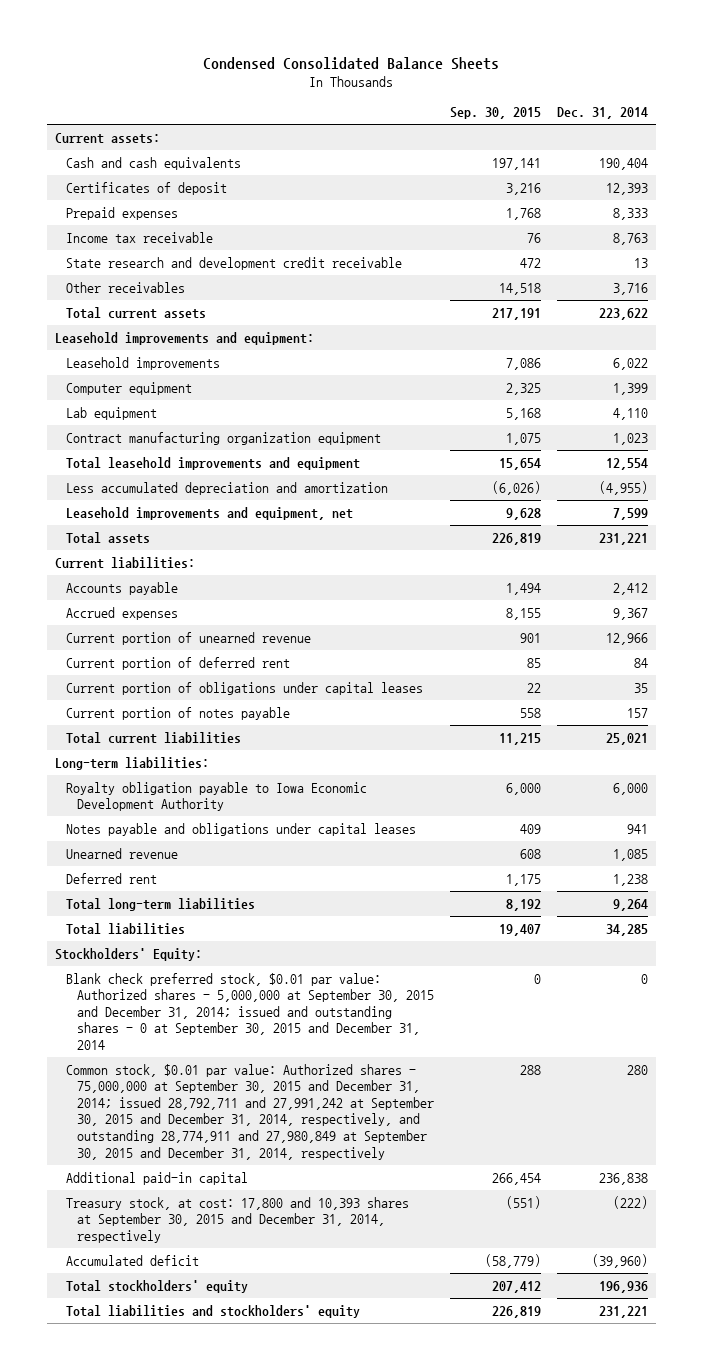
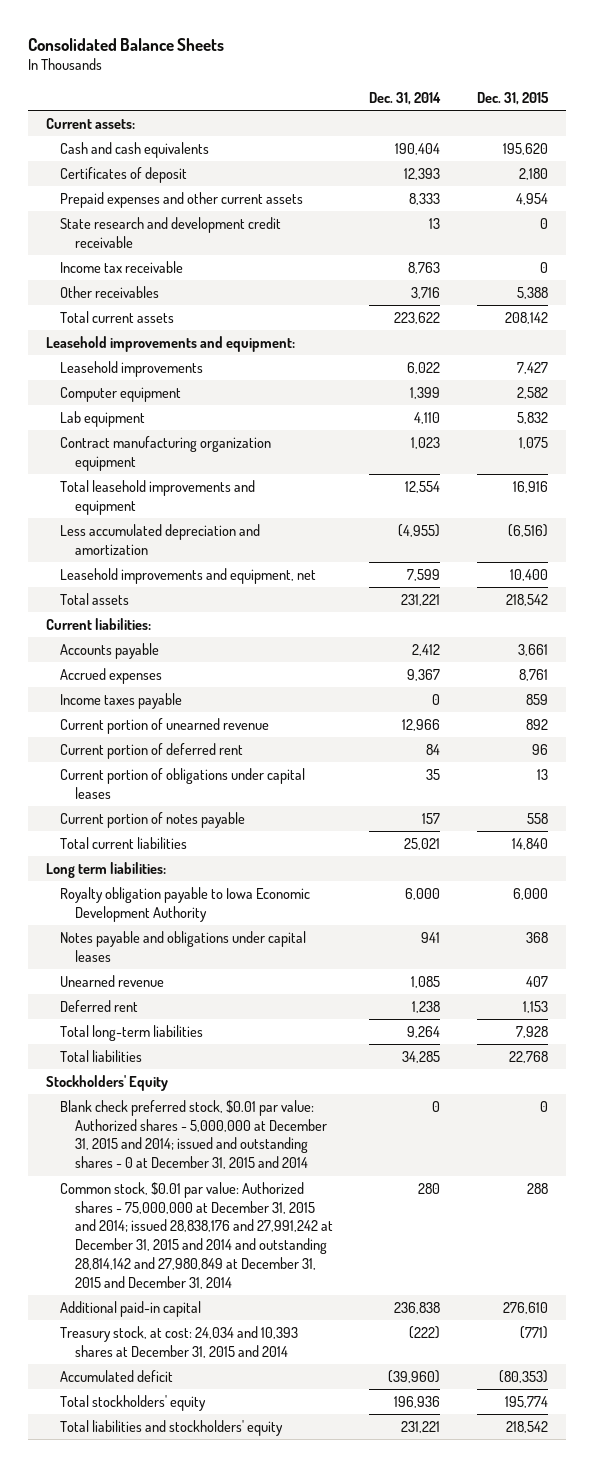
[203,56,500,70] Condensed Consolidated Balance Sheets -> [27,37,224,51] Consolidated Balance Sheets
[449,107,541,120] Sep. 30, 2015 -> none
none -> [476,91,549,105] Dec. 31, 2015
[65,206,178,220] Prepaid expenses -> [60,191,304,208] Prepaid expenses and other current assets
[65,231,213,243] Income tax receivable -> [60,260,184,273] Income tax receivable
none -> [60,692,183,709] Income taxes payable
[55,756,210,770] Long-term liabilities: -> [46,861,167,878] Long term liabilities:
[55,947,203,961] Stockholders' Equity: -> [46,1074,169,1091] Stockholders' Equity
[65,972,434,1051] Blank check preferred stock, $0.01 par value: Authorized shares - 5,000,000 at September 30, 2015 and December 31, 2014; issued and outstanding shares - 0 at September 30, 2015 and December 31, 2014 -> [60,1099,327,1170] Blank check preferred stock, $0.01 par value: Authorized shares - 5,000,000 at December 31, 2015 and 2014; issued and outstanding shares - 0 at December 31, 2015 and 2014
[65,1063,434,1160] Common stock, $0.01 par value: Authorized shares - 75,000,000 at September 30, 2015 and December 31, 2014; issued 28,792,711 and 27,991,242 at September 30, 2015 and December 31, 2014, respectively, and outstanding 28,774,911 and 27,980,849 at September 30, 2015 and December 31, 2014, respectively -> [60,1181,333,1289] Common stock, $0.01 par value: Authorized shares - 75,000,000 at December 31, 2015 and 2014; issued 28,838,176 and 27,991,242 at December 31, 2015 and 2014 and outstanding 28,814,142 and 27,980,849 at December 31, 2015 and December 31, 2014
[65,1196,409,1243] Treasury stock, at cost: 17,800 and 10,393 shares at September 30, 2015 and December 31, 2014, respectively -> [60,1325,299,1358] Treasury stock, at cost: 24,034 and 10,393 shares at December 31, 2015 and 2014

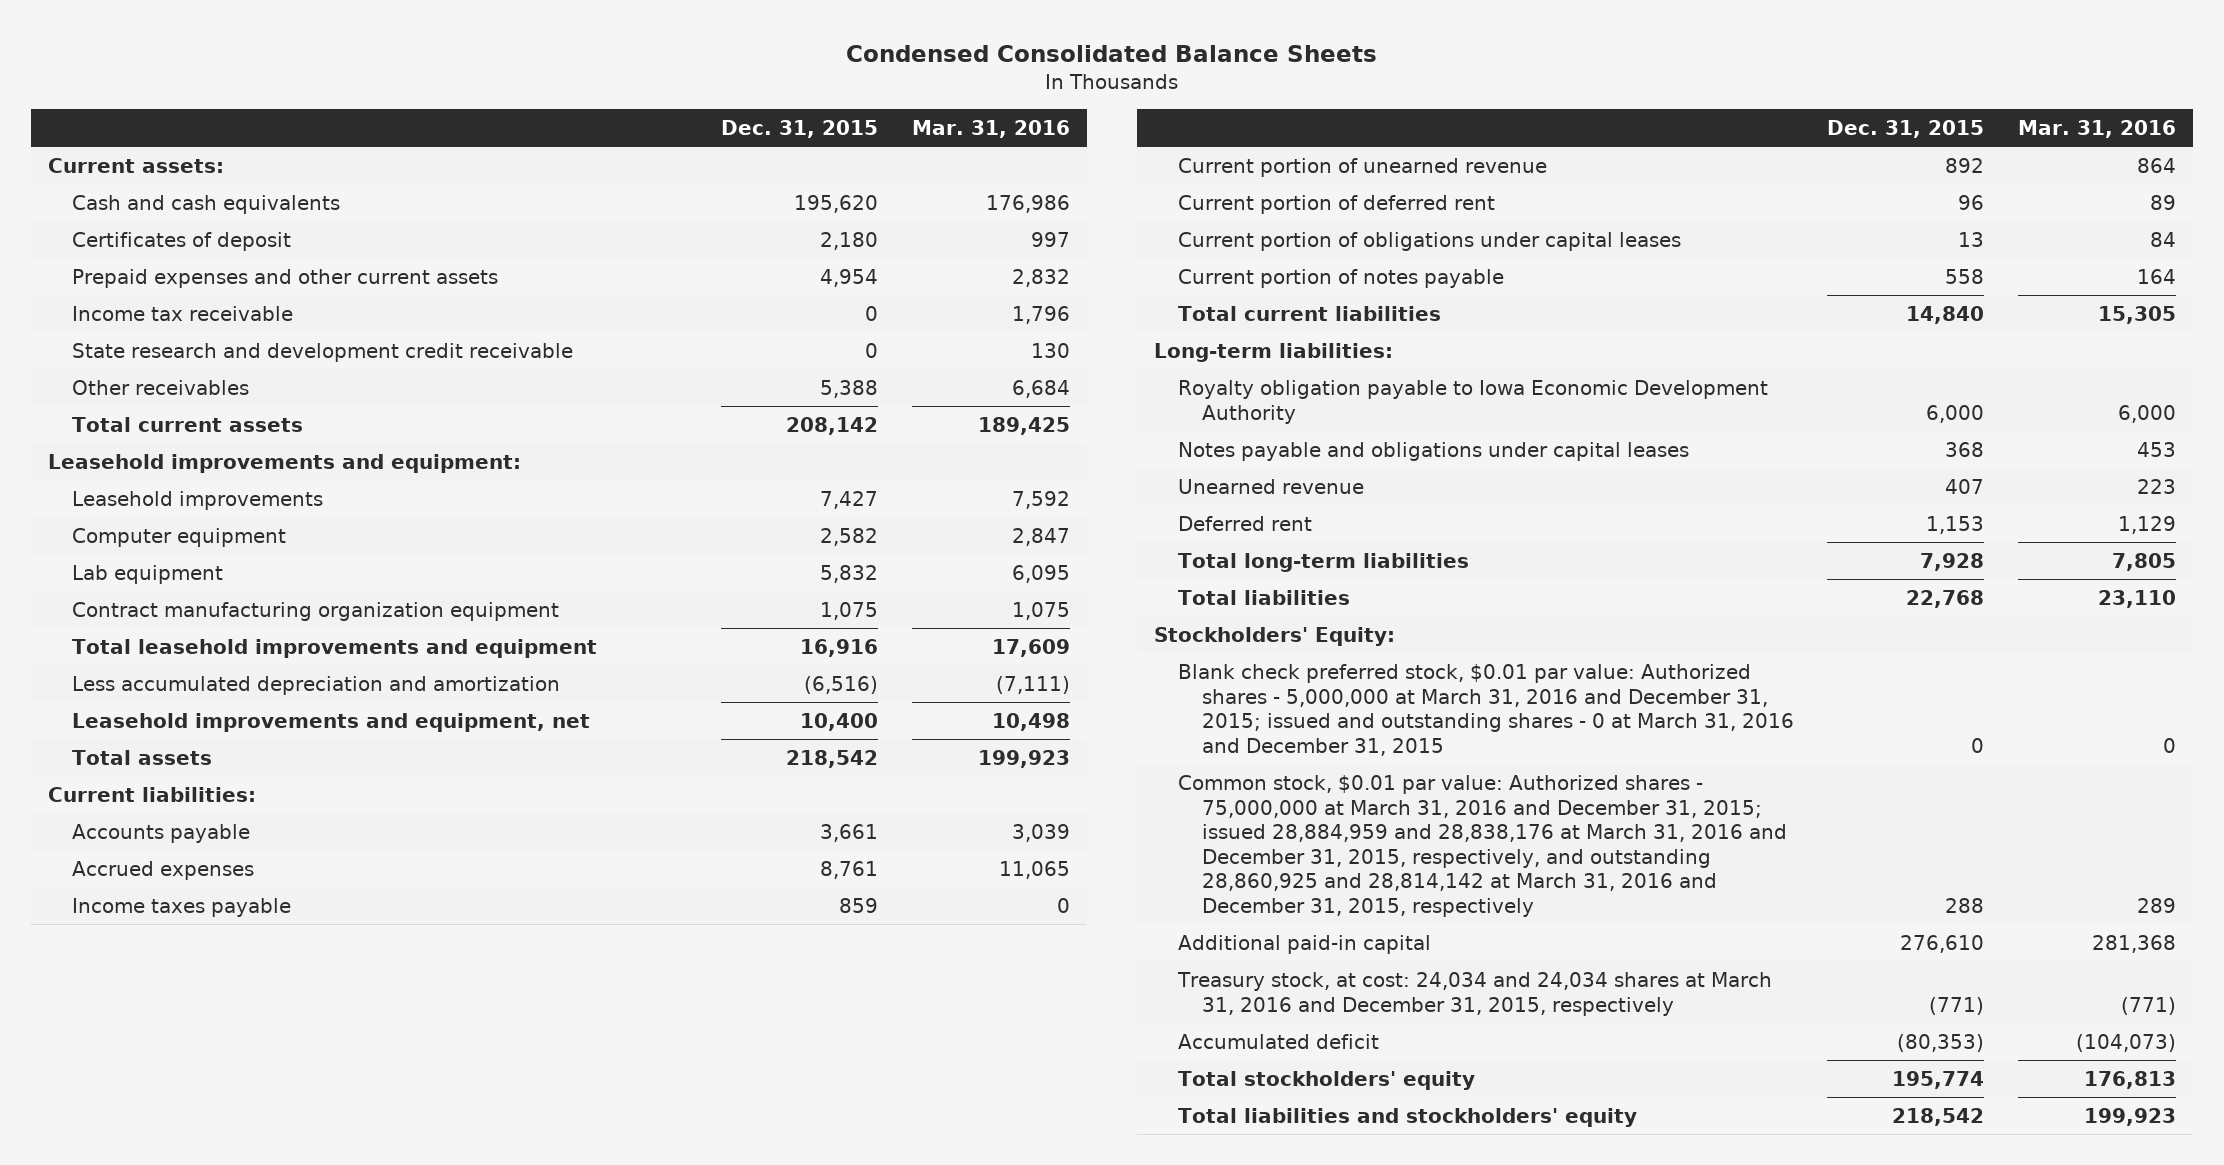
[27,37,224,51] Consolidated Balance Sheets -> [845,44,1377,62] Condensed Consolidated Balance Sheets
[369,91,442,105] Dec. 31, 2014 -> none
none -> [912,119,1071,138] Mar. 31, 2016
[60,216,282,248] State research and development credit receivable -> [71,342,573,362] State research and development credit receivable
[46,861,167,878] Long term liabilities: -> [1153,342,1393,362] Long-term liabilities:
[46,1074,169,1091] Stockholders' Equity -> [1153,626,1395,646] Stockholders' Equity:
[60,1099,327,1170] Blank check preferred stock, $0.01 par value: Authorized shares - 5,000,000 at December 31, 2015 and 2014; issued and outstanding shares - 0 at December 31, 2015 and 2014 -> [1177,663,1794,756] Blank check preferred stock, $0.01 par value: Authorized shares - 5,000,000 at March 31, 2016 and December 31, 2015; issued and outstanding shares - 0 at March 31, 2016 and December 31, 2015
[60,1181,333,1289] Common stock, $0.01 par value: Authorized shares - 75,000,000 at December 31, 2015 and 2014; issued 28,838,176 and 27,991,242 at December 31, 2015 and 2014 and outstanding 28,814,142 and 27,980,849 at December 31, 2015 and December 31, 2014 -> [1177,774,1787,917] Common stock, $0.01 par value: Authorized shares - 75,000,000 at March 31, 2016 and December 31, 2015; issued 28,884,959 and 28,838,176 at March 31, 2016 and December 31, 2015, respectively, and outstanding 28,860,925 and 28,814,142 at March 31, 2016 and December 31, 2015, respectively
[60,1325,299,1358] Treasury stock, at cost: 24,034 and 10,393 shares at December 31, 2015 and 2014 -> [1176,971,1772,1016] Treasury stock, at cost: 24,034 and 24,034 shares at March 31, 2016 and December 31, 2015, respectively

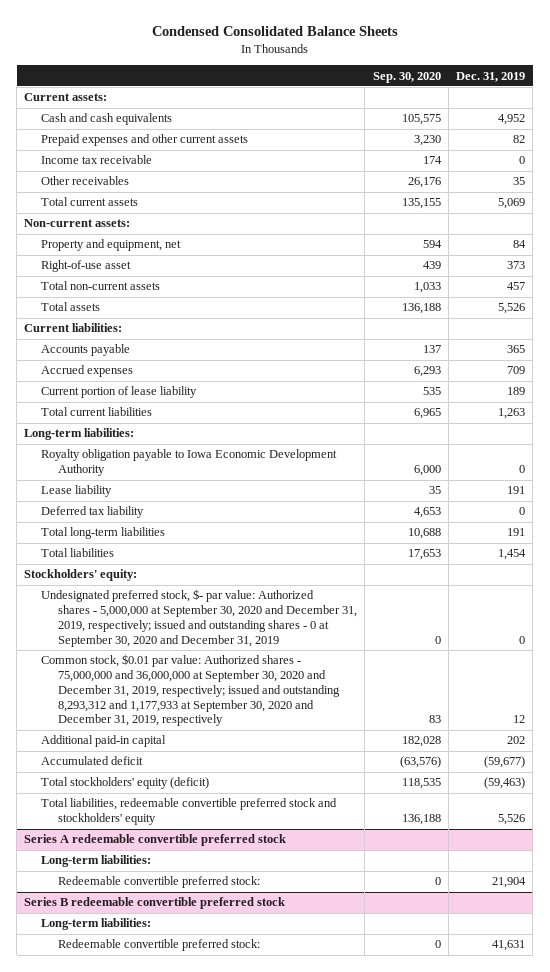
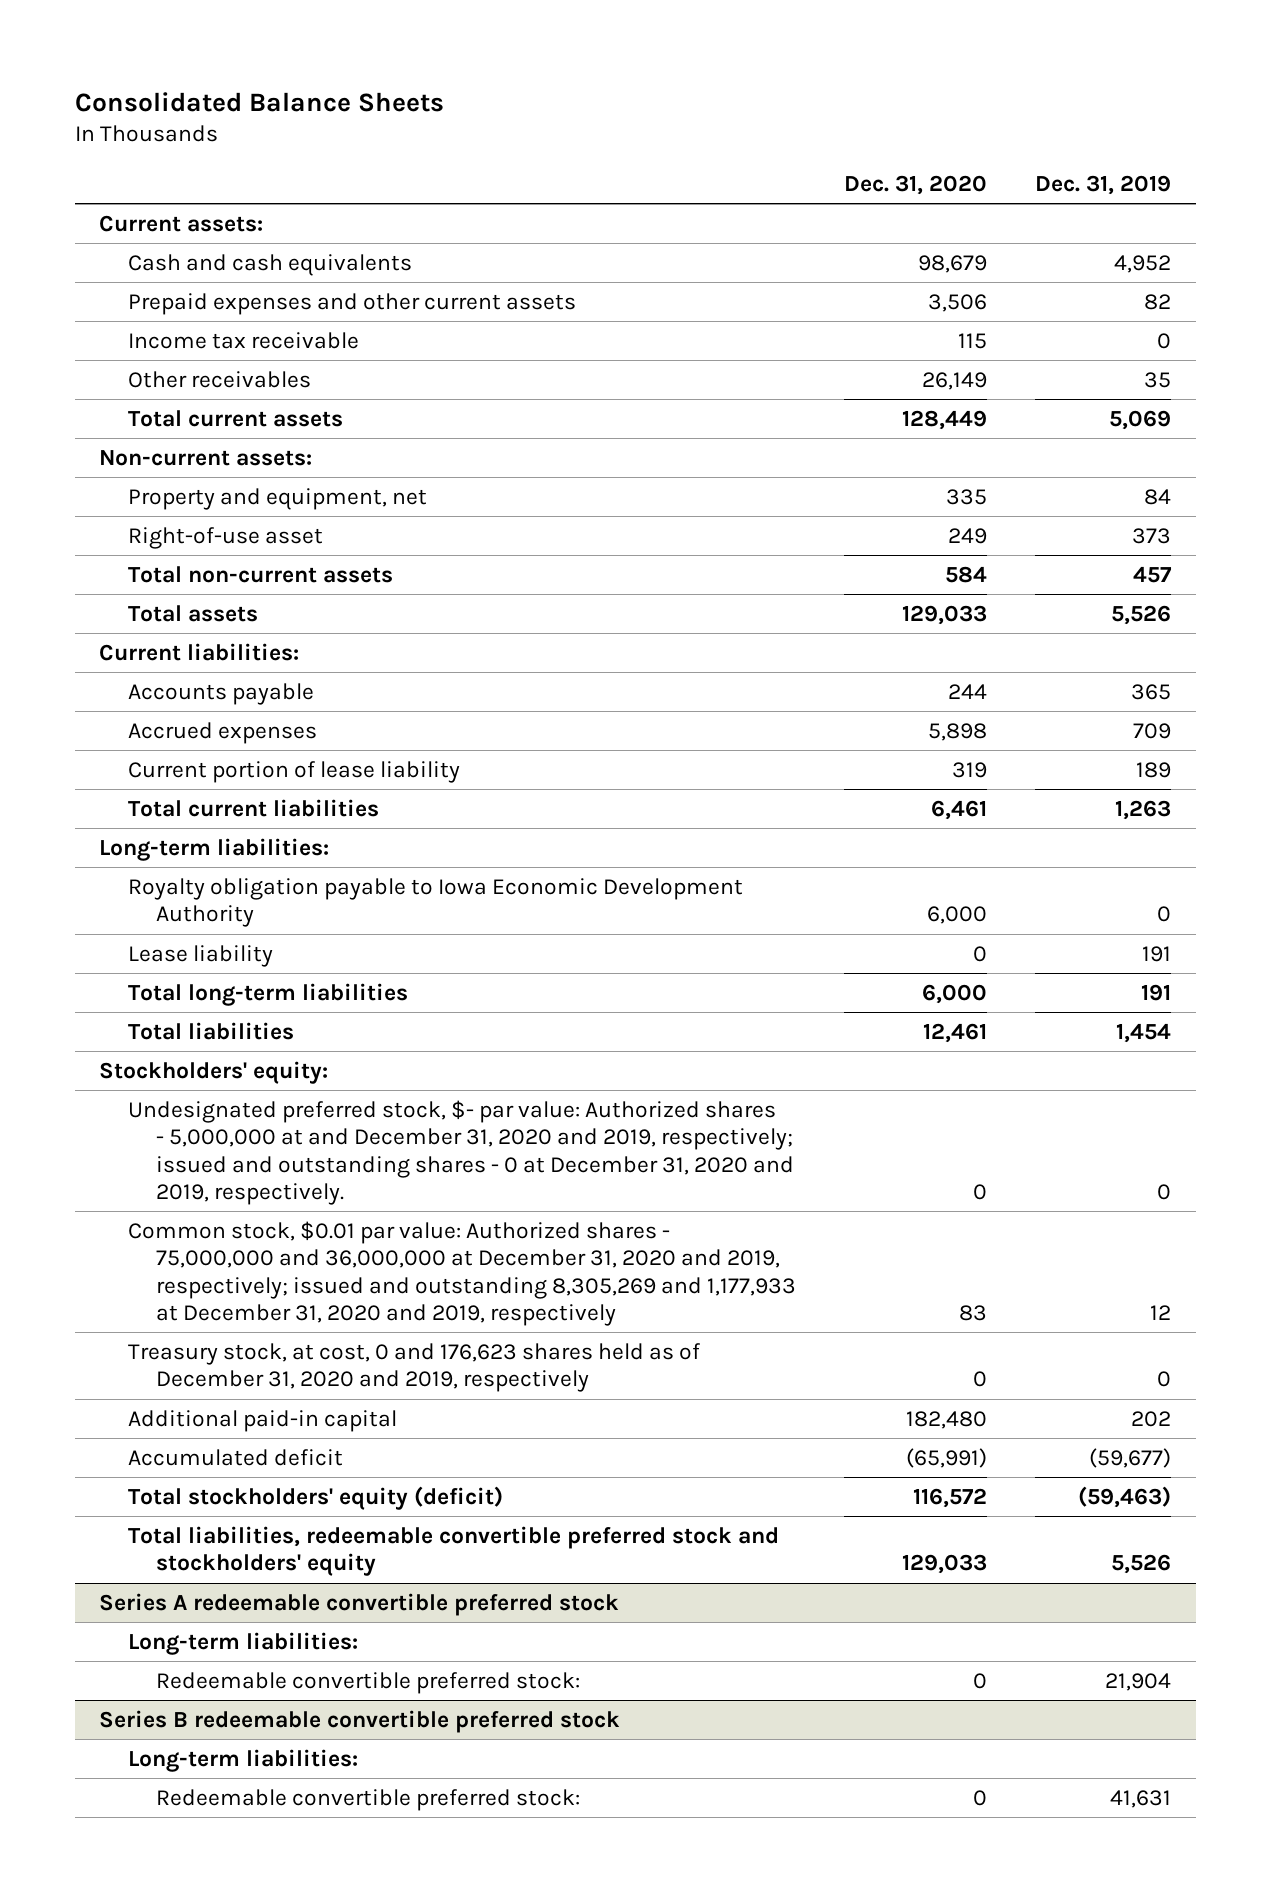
[151,25,398,36] Condensed Consolidated Balance Sheets -> [75,91,445,112] Consolidated Balance Sheets
[372,71,441,83] Sep. 30, 2020 -> none
none -> [844,175,988,196] Dec. 31, 2020
[41,506,145,519] Deferred tax liability -> none
[41,589,358,647] Undesignated preferred stock, $- par value: Authorized shares - 5,000,000 at September 30, 2020 and December 31, 2019, respectively; issued and outstanding shares - 0 at September 30, 2020 and December 31, 2019 -> [127,1099,795,1206] Undesignated preferred stock, $- par value: Authorized shares - 5,000,000 at and December 31, 2020 and 2019, respectively; issued and outstanding shares - 0 at December 31, 2020 and 2019, respectively.
[41,654,341,727] Common stock, $0.01 par value: Authorized shares - 75,000,000 and 36,000,000 at September 30, 2020 and December 31, 2019, respectively; issued and outstanding 8,293,312 and 1,177,933 at September 30, 2020 and December 31, 2019, respectively -> [127,1220,797,1327] Common stock, $0.01 par value: Authorized shares - 75,000,000 and 36,000,000 at December 31, 2020 and 2019, respectively; issued and outstanding 8,305,269 and 1,177,933 at December 31, 2020 and 2019, respectively
none -> [127,1342,700,1393] Treasury stock, at cost, 0 and 176,623 shares held as of December 31, 2020 and 2019, respectively

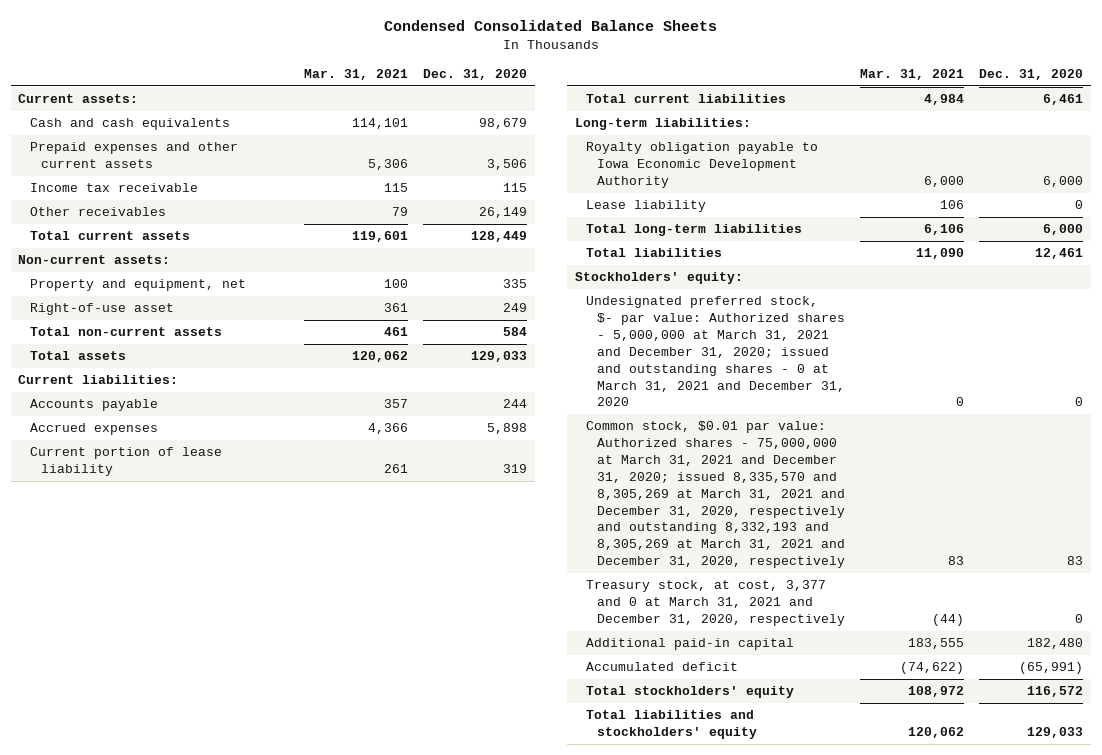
[75,91,445,112] Consolidated Balance Sheets -> [383,20,717,32] Condensed Consolidated Balance Sheets
[1035,175,1172,196] Dec. 31, 2019 -> none
none -> [304,69,409,81] Mar. 31, 2021
[127,1099,795,1206] Undesignated preferred stock, $- par value: Authorized shares - 5,000,000 at and December 31, 2020 and 2019, respectively; issued and outstanding shares - 0 at December 31, 2020 and 2019, respectively. -> [586,296,846,407] Undesignated preferred stock, $- par value: Authorized shares - 5,000,000 at March 31, 2021 and December 31, 2020; issued and outstanding shares - 0 at March 31, 2021 and December 31, 2020
[127,1220,797,1327] Common stock, $0.01 par value: Authorized shares - 75,000,000 and 36,000,000 at December 31, 2020 and 2019, respectively; issued and outstanding 8,305,269 and 1,177,933 at December 31, 2020 and 2019, respectively -> [586,421,846,569] Common stock, $0.01 par value: Authorized shares - 75,000,000 at March 31, 2021 and December 31, 2020; issued 8,335,570 and 8,305,269 at March 31, 2021 and December 31, 2020, respectively and outstanding 8,332,193 and 8,305,269 at March 31, 2021 and December 31, 2020, respectively
[127,1342,700,1393] Treasury stock, at cost, 0 and 176,623 shares held as of December 31, 2020 and 2019, respectively -> [586,580,846,626] Treasury stock, at cost, 3,377 and 0 at March 31, 2021 and December 31, 2020, respectively
[99,1592,620,1616] Series A redeemable convertible preferred stock -> none
[127,1631,358,1655] Long-term liabilities: -> none
[156,1671,581,1694] Redeemable convertible preferred stock: -> none
[99,1709,621,1733] Series B redeemable convertible preferred stock -> none
[127,1748,358,1772] Long-term liabilities: -> none
[156,1788,581,1811] Redeemable convertible preferred stock: -> none
[127,1485,503,1510] Total stockholders' equity (deficit) -> [586,686,795,699] Total stockholders' equity
[127,1525,779,1577] Total liabilities, redeemable convertible preferred stock and stockholders' equity -> [586,710,758,740] Total liabilities and stockholders' equity

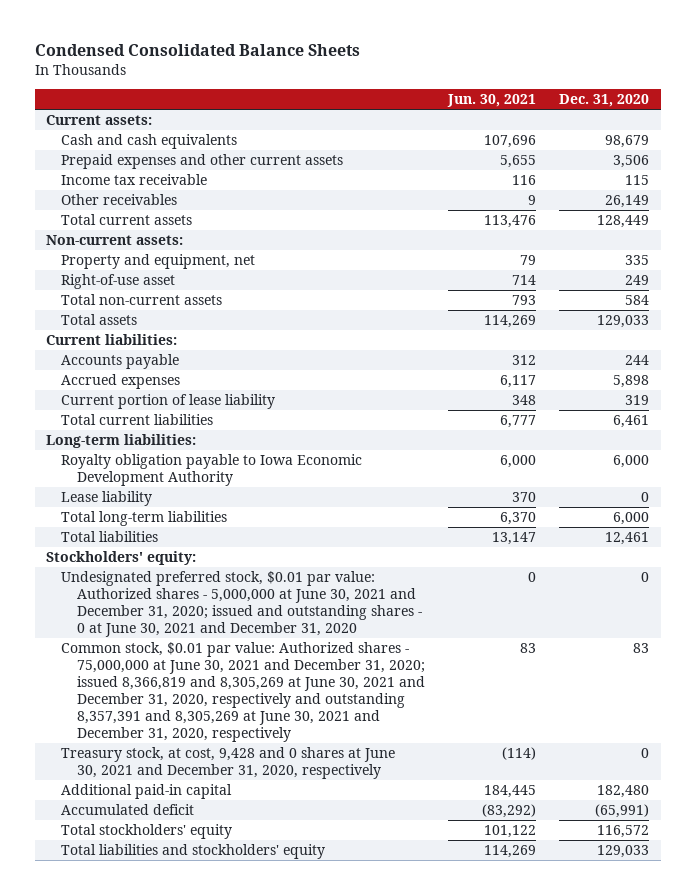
[304,69,409,81] Mar. 31, 2021 -> none
none -> [446,94,536,108] Jun. 30, 2021
[586,296,846,407] Undesignated preferred stock, $- par value: Authorized shares - 5,000,000 at March 31, 2021 and December 31, 2020; issued and outstanding shares - 0 at March 31, 2021 and December 31, 2020 -> [61,571,422,637] Undesignated preferred stock, $0.01 par value: Authorized shares - 5,000,000 at June 30, 2021 and December 31, 2020; issued and outstanding shares - 0 at June 30, 2021 and December 31, 2020
[586,421,846,569] Common stock, $0.01 par value: Authorized shares - 75,000,000 at March 31, 2021 and December 31, 2020; issued 8,335,570 and 8,305,269 at March 31, 2021 and December 31, 2020, respectively and outstanding 8,332,193 and 8,305,269 at March 31, 2021 and December 31, 2020, respectively -> [61,642,425,742] Common stock, $0.01 par value: Authorized shares - 75,000,000 at June 30, 2021 and December 31, 2020; issued 8,366,819 and 8,305,269 at June 30, 2021 and December 31, 2020, respectively and outstanding 8,357,391 and 8,305,269 at June 30, 2021 and December 31, 2020, respectively
[586,580,846,626] Treasury stock, at cost, 3,377 and 0 at March 31, 2021 and December 31, 2020, respectively -> [61,747,396,780] Treasury stock, at cost, 9,428 and 0 shares at June 30, 2021 and December 31, 2020, respectively

